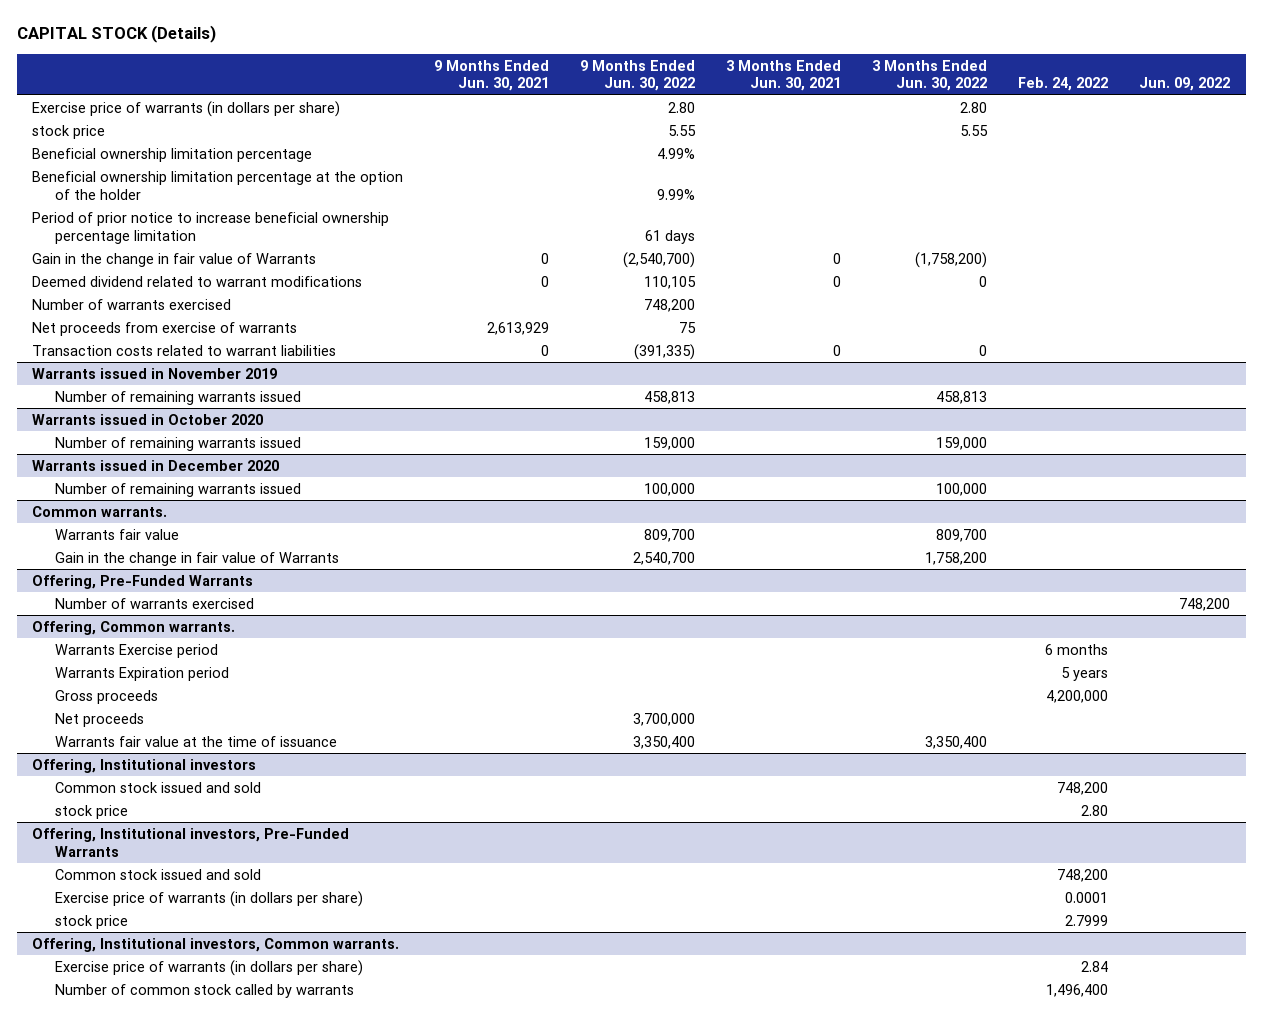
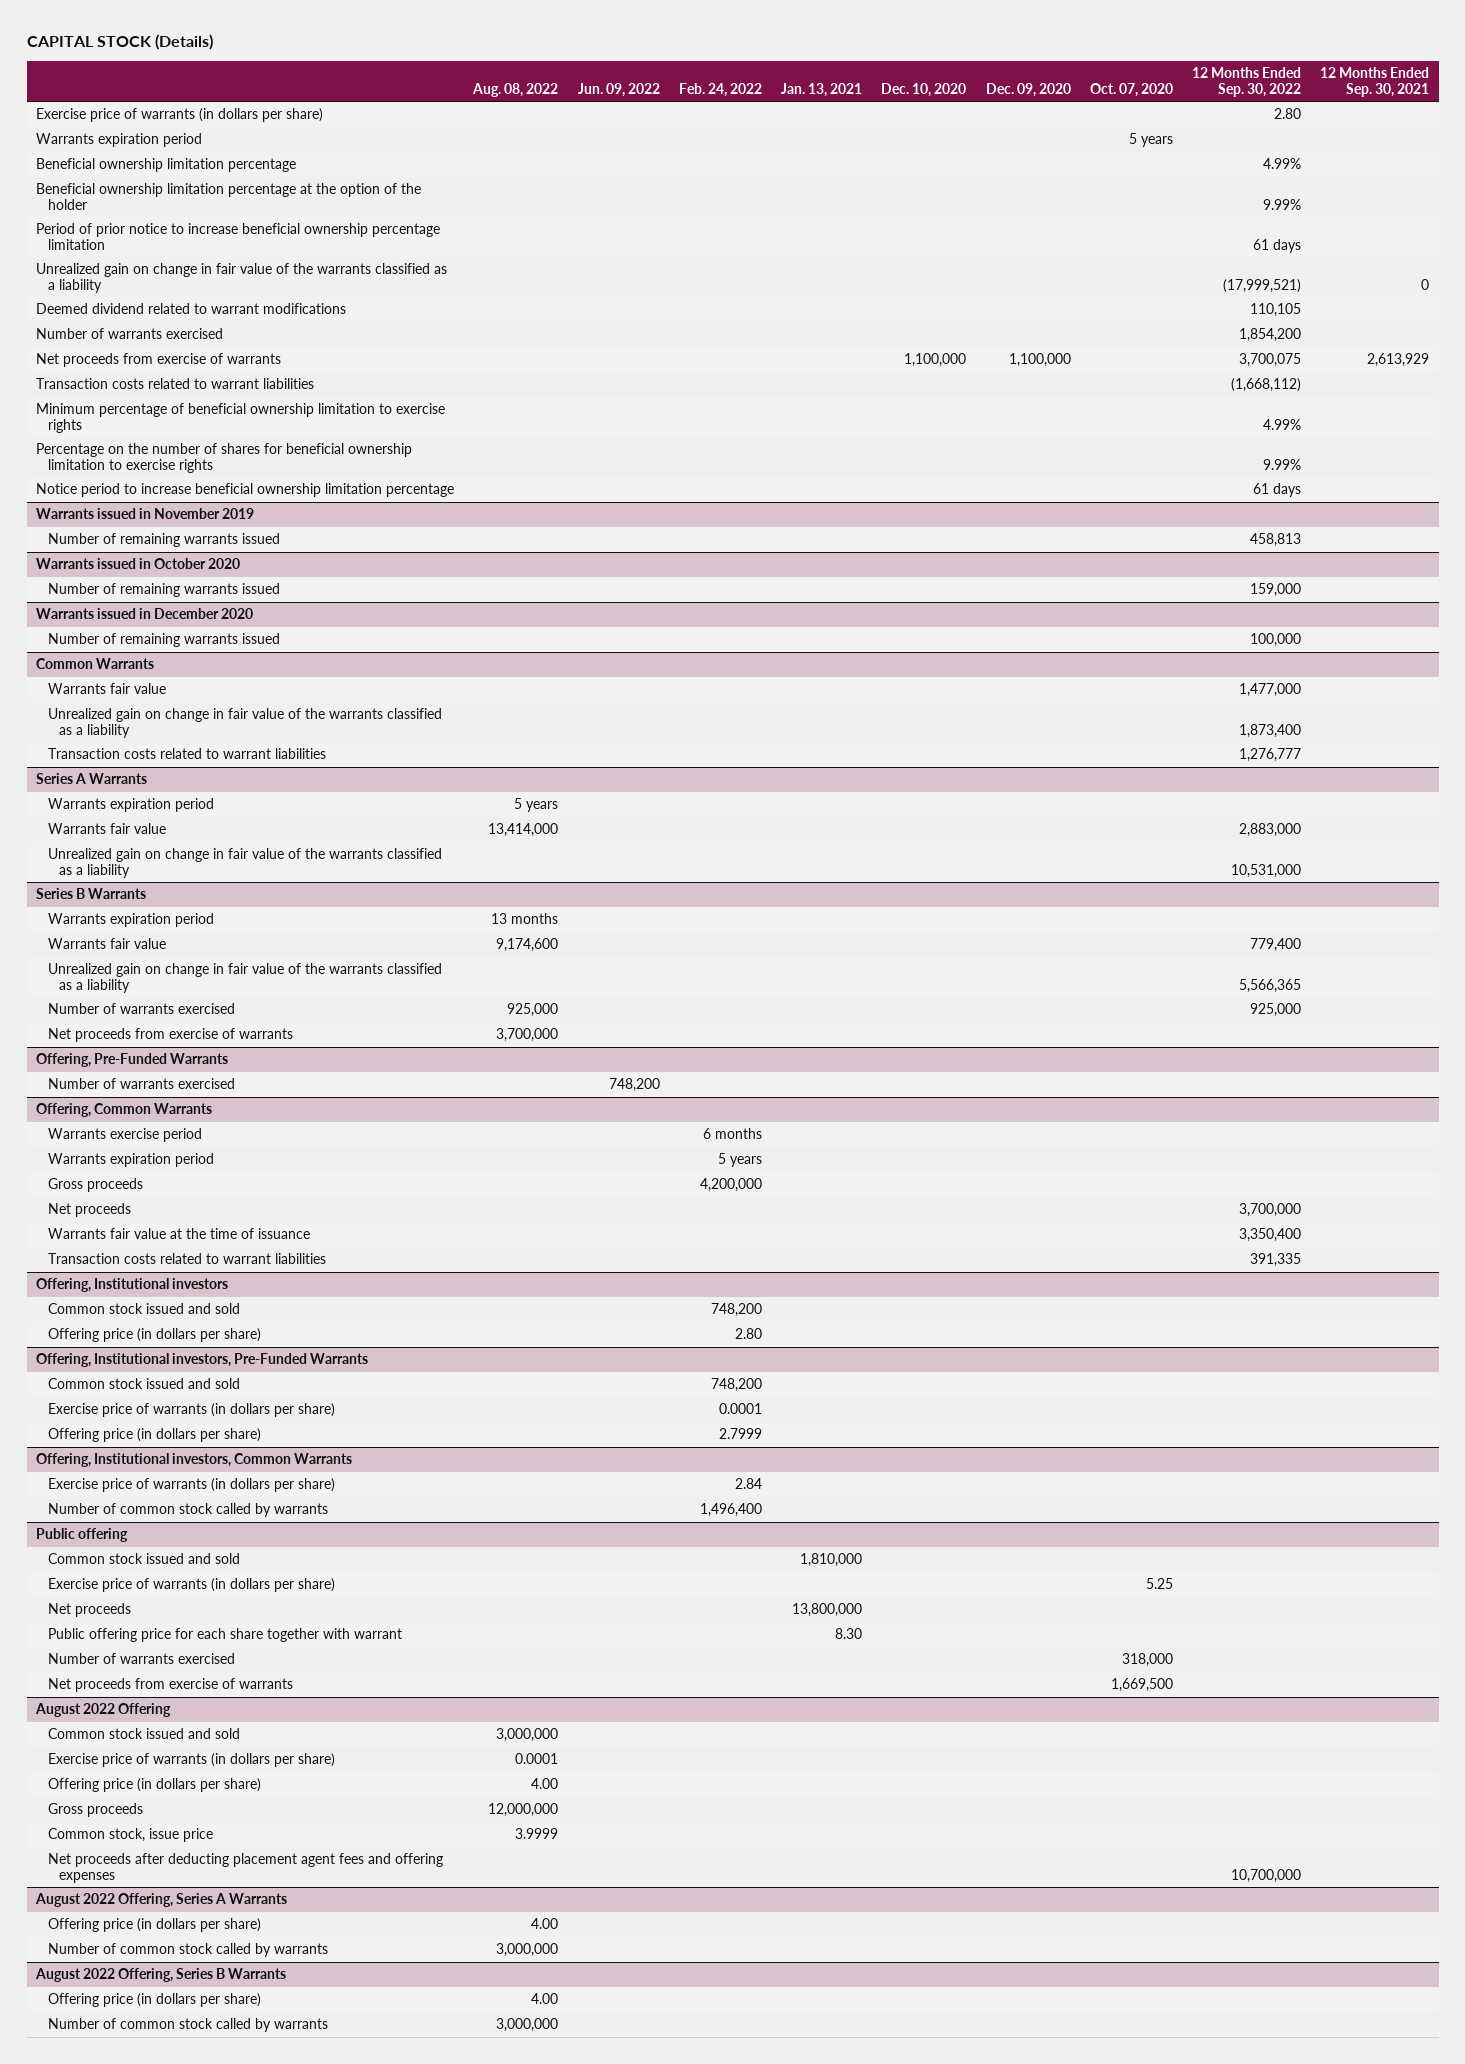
[434,59,550,92] 9 Months Ended Jun. 30, 2021 -> none
[580,59,696,92] 9 Months Ended Jun. 30, 2022 -> none
[726,59,842,92] 3 Months Ended Jun. 30, 2021 -> none
[872,59,988,92] 3 Months Ended Jun. 30, 2022 -> none
none -> [472,82,559,97] Aug. 08, 2022
none -> [781,82,863,97] Jan. 13, 2021
none -> [881,82,967,97] Dec. 10, 2020
none -> [985,82,1071,97] Dec. 09, 2020
none -> [1089,82,1173,97] Oct. 07, 2020
none -> [1192,66,1302,97] 12 Months Ended Sep. 30, 2022
none -> [1320,66,1430,97] 12 Months Ended Sep. 30, 2021
[32,124,106,139] stock price -> none
none -> [36,133,203,148] Warrants expiration period
[32,252,317,267] Gain in the change in fair value of Warrants -> [36,263,448,293] Unrealized gain on change in fair value of the warrants classified as a liability
none -> [36,403,446,433] Minimum percentage of beneficial ownership limitation to exercise rights
none -> [36,443,413,473] Percentage on the number of shares for beneficial ownership limitation to exercise rights
none -> [36,483,455,498] Notice period to increase beneficial ownership limitation percentage
[32,505,168,517] Common warrants. -> [36,658,155,670] Common Warrants
[55,551,340,566] Gain in the change in fair value of Warrants -> [47,708,442,738] Unrealized gain on change in fair value of the warrants classified as a liability
none -> [47,748,326,760] Transaction costs related to warrant liabilities
none -> [36,773,148,785] Series A Warrants
none -> [47,798,214,813] Warrants expiration period
none -> [47,823,166,835] Warrants fair value
none -> [47,848,442,878] Unrealized gain on change in fair value of the warrants classified as a liability
none -> [36,888,147,900] Series B Warrants
none -> [47,913,214,928] Warrants expiration period
none -> [47,938,166,950] Warrants fair value
none -> [47,963,442,993] Unrealized gain on change in fair value of the warrants classified as a liability
none -> [47,1003,235,1015] Number of warrants exercised
none -> [47,1028,293,1043] Net proceeds from exercise of warrants
[32,620,236,635] Offering, Common warrants. -> [36,1103,213,1118] Offering, Common Warrants
[55,643,219,658] Warrants Exercise period -> [47,1128,202,1143] Warrants exercise period
[55,666,230,681] Warrants Expiration period -> [47,1153,214,1168] Warrants expiration period
none -> [47,1253,326,1265] Transaction costs related to warrant liabilities
[55,804,129,819] stock price -> [47,1328,261,1343] Offering price (in dollars per share)
[55,914,129,929] stock price -> [47,1428,261,1443] Offering price (in dollars per share)
[32,937,400,952] Offering, Institutional investors, Common warrants. -> [36,1453,353,1468] Offering, Institutional investors, Common Warrants
none -> [36,1528,129,1543] Public offering
none -> [47,1553,240,1565] Common stock issued and sold
none -> [47,1578,335,1593] Exercise price of warrants (in dollars per share)
none -> [47,1603,131,1618] Net proceeds
none -> [47,1628,402,1643] Public offering price for each share together with warrant
none -> [47,1653,235,1665] Number of warrants exercised
none -> [47,1678,293,1693] Net proceeds from exercise of warrants
none -> [35,1703,172,1718] August 2022 Offering
none -> [47,1728,240,1740] Common stock issued and sold
none -> [47,1753,335,1768] Exercise price of warrants (in dollars per share)
none -> [47,1778,261,1793] Offering price (in dollars per share)
none -> [47,1803,143,1818] Gross proceeds
none -> [47,1828,213,1843] Common stock, issue price
none -> [47,1853,443,1883] Net proceeds after deducting placement agent fees and offering expenses
none -> [35,1893,288,1908] August 2022 Offering, Series A Warrants
none -> [47,1918,261,1933] Offering price (in dollars per share)
none -> [47,1943,328,1958] Number of common stock called by warrants
none -> [35,1968,287,1983] August 2022 Offering, Series B Warrants
none -> [47,1993,261,2008] Offering price (in dollars per share)
none -> [47,2018,328,2033] Number of common stock called by warrants

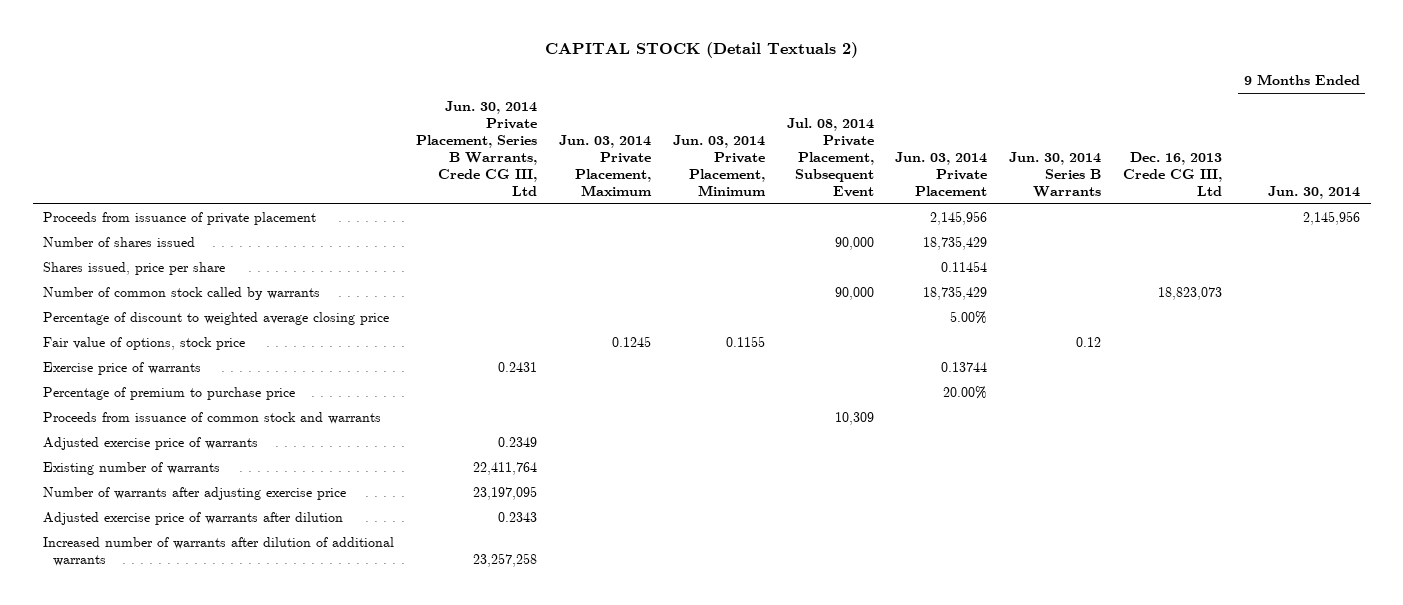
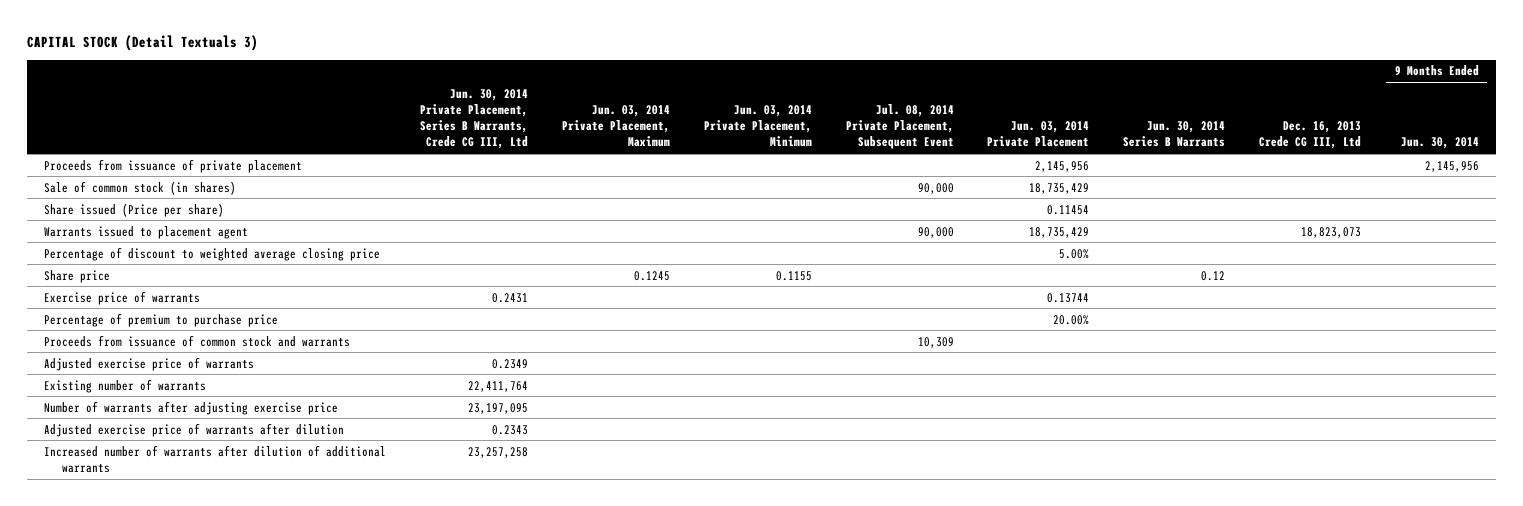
[544,42,858,59] CAPITAL STOCK (Detail Textuals 2) -> [27,35,259,52] CAPITAL STOCK (Detail Textuals 3)
[43,237,196,248] Number of shares issued -> [44,180,237,195] Sale of common stock (in shares)
[43,262,226,276] Shares issued, price per share -> [44,202,225,217] Share issued (Price per share)
[43,287,321,301] Number of common stock called by warrants -> [44,225,249,239] Warrants issued to placement agent
[43,337,246,351] Fair value of options, stock price -> [44,269,111,283] Share price

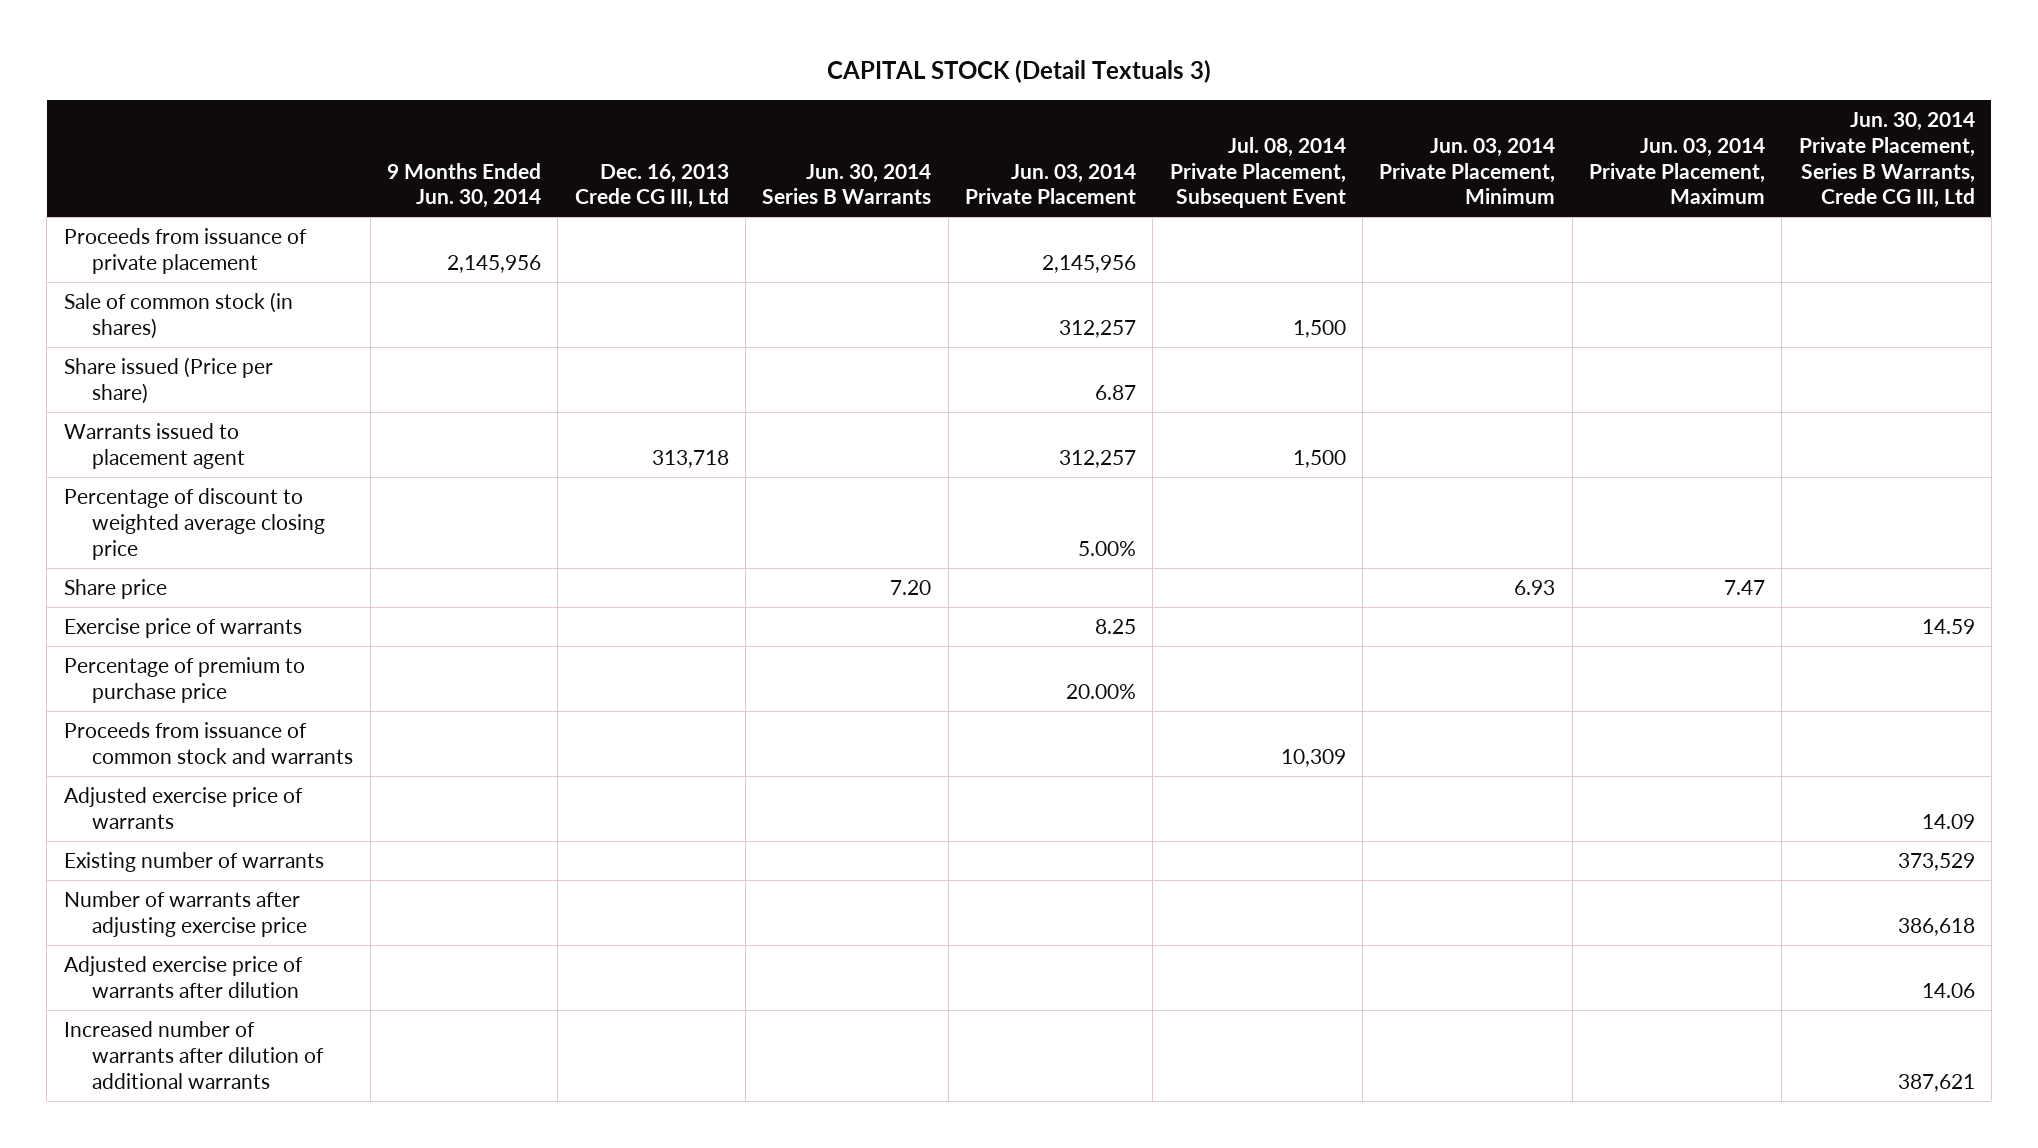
[917,182,954,194] 90,000 -> [1292,319,1346,338] 1,500
[1029,182,1090,194] 18,735,429 -> [1058,319,1136,338] 312,257
[1047,204,1090,215] 0.11454 -> [1094,384,1136,400] 6.87
[917,226,954,238] 90,000 -> [1292,449,1346,468] 1,500
[1029,226,1090,238] 18,735,429 -> [1058,449,1136,468] 312,257
[1300,226,1361,238] 18,823,073 -> [651,449,729,468] 313,718
[633,270,670,281] 0.1245 -> [1723,580,1765,596] 7.47
[775,270,812,281] 0.1155 -> [1514,580,1556,596] 6.93
[1201,270,1226,281] 0.12 -> [890,580,932,596] 7.20
[492,292,529,303] 0.2431 -> [1921,619,1975,635] 14.59
[1047,292,1090,303] 0.13744 -> [1094,619,1136,635] 8.25
[492,358,529,369] 0.2349 -> [1921,813,1975,829] 14.09
[468,380,529,392] 22,411,764 -> [1897,853,1975,872] 373,529
[468,402,529,414] 23,197,095 -> [1897,917,1975,936] 386,618
[492,424,529,435] 0.2343 -> [1921,982,1975,998] 14.06
[468,446,529,458] 23,257,258 -> [1897,1073,1975,1092] 387,621

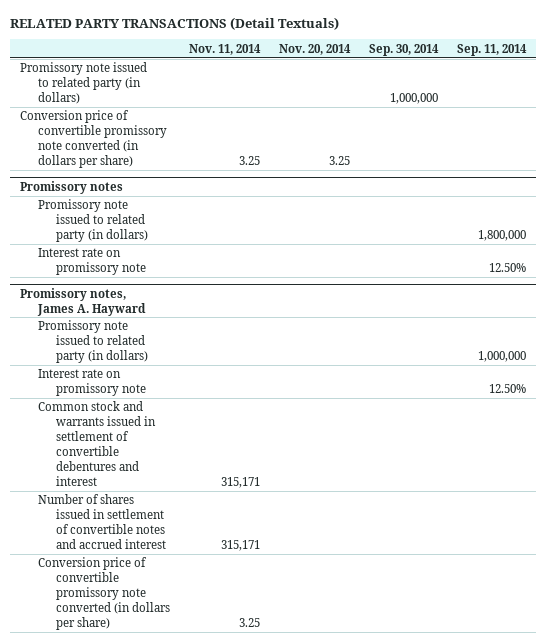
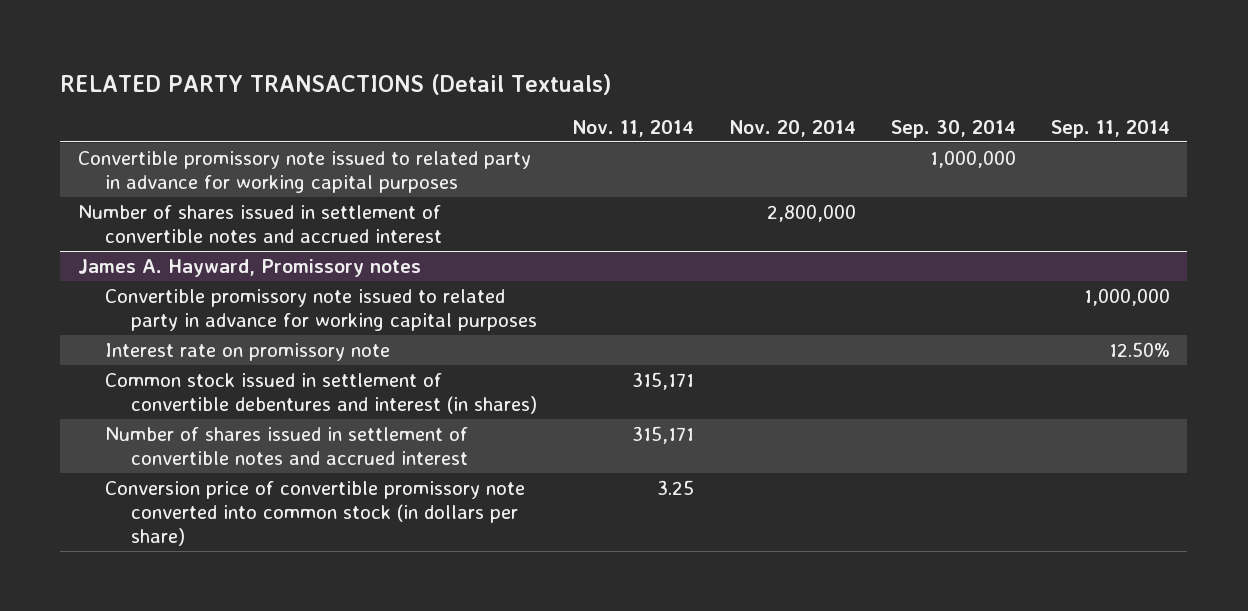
[19,110,167,168] Conversion price of convertible promissory note converted (in dollars per share) -> none
[19,180,123,194] Promissory notes -> none
[37,199,149,242] Promissory note issued to related party (in dollars) -> none
[37,248,147,276] Interest rate on promissory note -> none
[19,62,147,104] Promissory note issued to related party (in dollars) -> [77,150,531,193] Convertible promissory note issued to related party in advance for working capital purposes
none -> [77,204,442,243] Number of shares issued in settlement of convertible notes and accrued interest
[19,287,146,316] Promissory notes, James A. Hayward -> [77,258,421,277] James A. Hayward, Promissory notes
[37,320,149,363] Promissory note issued to related party (in dollars) -> [104,288,538,331] Convertible promissory note issued to related party in advance for working capital purposes
[37,401,157,486] Common stock and warrants issued in settlement of convertible debentures and interest -> [104,372,538,414] Common stock issued in settlement of convertible debentures and interest (in shares)
[37,557,171,630] Conversion price of convertible promissory note converted (in dollars per share) -> [104,480,525,547] Conversion price of convertible promissory note converted into common stock (in dollars per share)

